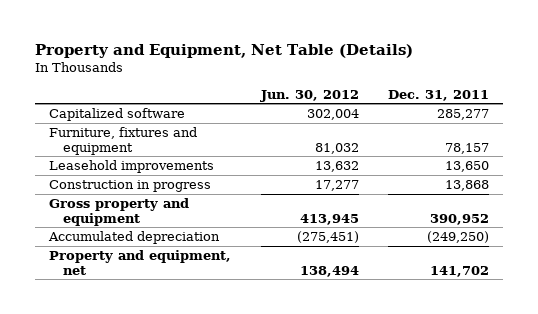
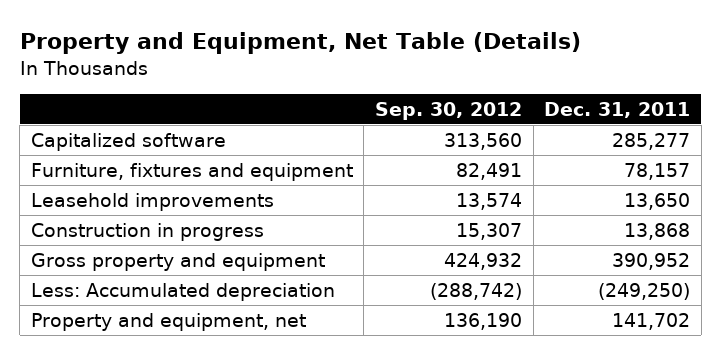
[259,89,359,102] Jun. 30, 2012 -> none
none -> [375,101,523,120] Sep. 30, 2012
[48,230,221,244] Accumulated depreciation -> [30,282,335,301] Less: Accumulated depreciation

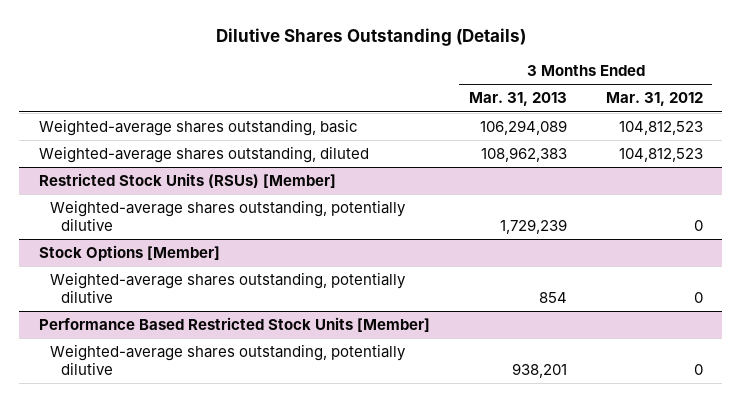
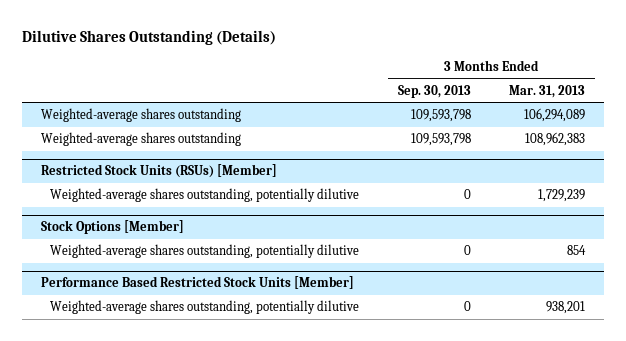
[605,92,703,107] Mar. 31, 2012 -> none
none -> [397,84,471,98] Sep. 30, 2013
[38,119,358,137] Weighted-average shares outstanding, basic -> [41,108,242,123] Weighted-average shares outstanding
[38,146,369,164] Weighted-average shares outstanding, diluted -> [41,132,242,147] Weighted-average shares outstanding

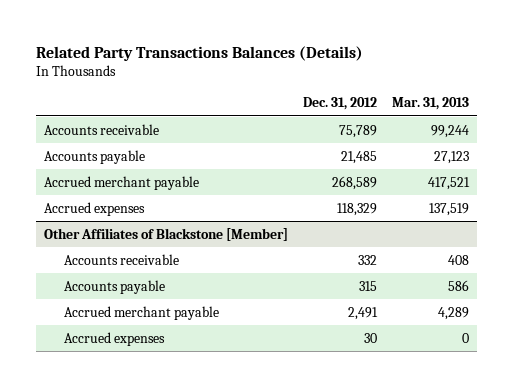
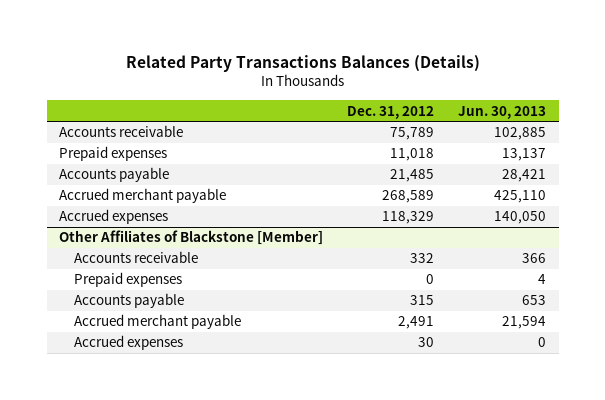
[392,97,470,111] Mar. 31, 2013 -> none
none -> [458,105,547,119] Jun. 30, 2013
none -> [58,146,167,162] Prepaid expenses
none -> [73,272,182,288] Prepaid expenses

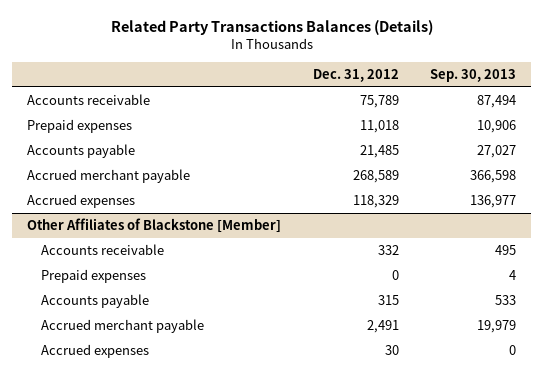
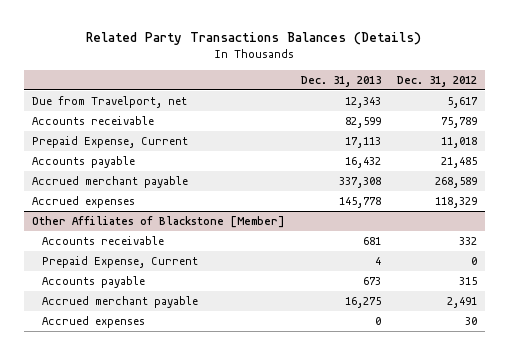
[429,68,516,82] Sep. 30, 2013 -> none
none -> [300,75,381,87] Dec. 31, 2013
none -> [32,96,188,109] Due from Travelport, net
[27,119,133,134] Prepaid expenses -> [32,136,189,149] Prepaid Expense, Current
[41,269,147,284] Prepaid expenses -> [41,256,198,269] Prepaid Expense, Current

